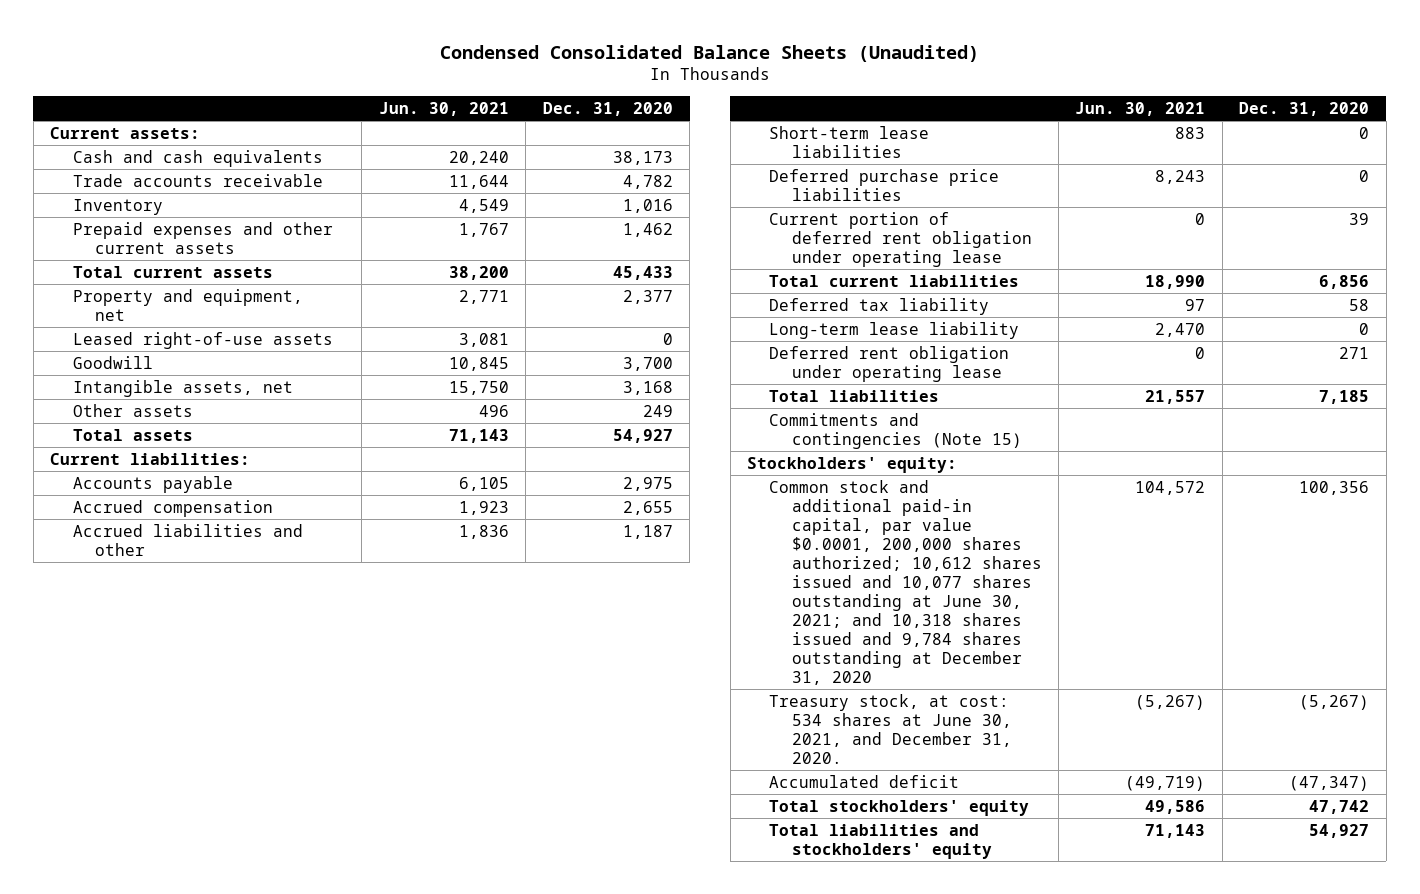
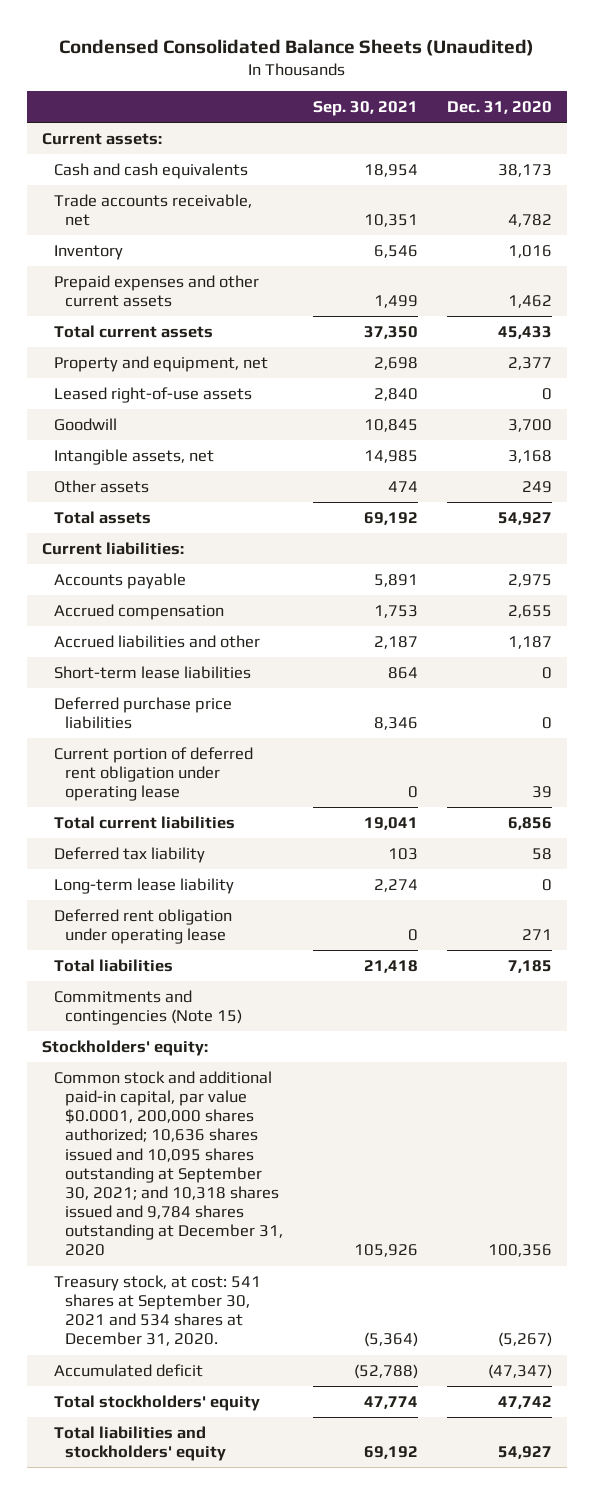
[378,102,509,117] Jun. 30, 2021 -> none
none -> [312,101,418,117] Sep. 30, 2021
[72,173,323,187] Trade accounts receivable -> [53,193,252,227] Trade accounts receivable, net
[769,479,1042,685] Common stock and additional paid-in capital, par value $0.0001, 200,000 shares authorized; 10,612 shares issued and 10,077 shares outstanding at June 30, 2021; and 10,318 shares issued and 9,784 shares outstanding at December 31, 2020 -> [53,1070,284,1257] Common stock and additional paid-in capital, par value $0.0001, 200,000 shares authorized; 10,636 shares issued and 10,095 shares outstanding at September 30, 2021; and 10,318 shares issued and 9,784 shares outstanding at December 31, 2020
[769,693,1012,764] Treasury stock, at cost: 534 shares at June 30, 2021, and December 31, 2020. -> [53,1274,261,1347] Treasury stock, at cost: 541 shares at September 30, 2021 and 534 shares at December 31, 2020.

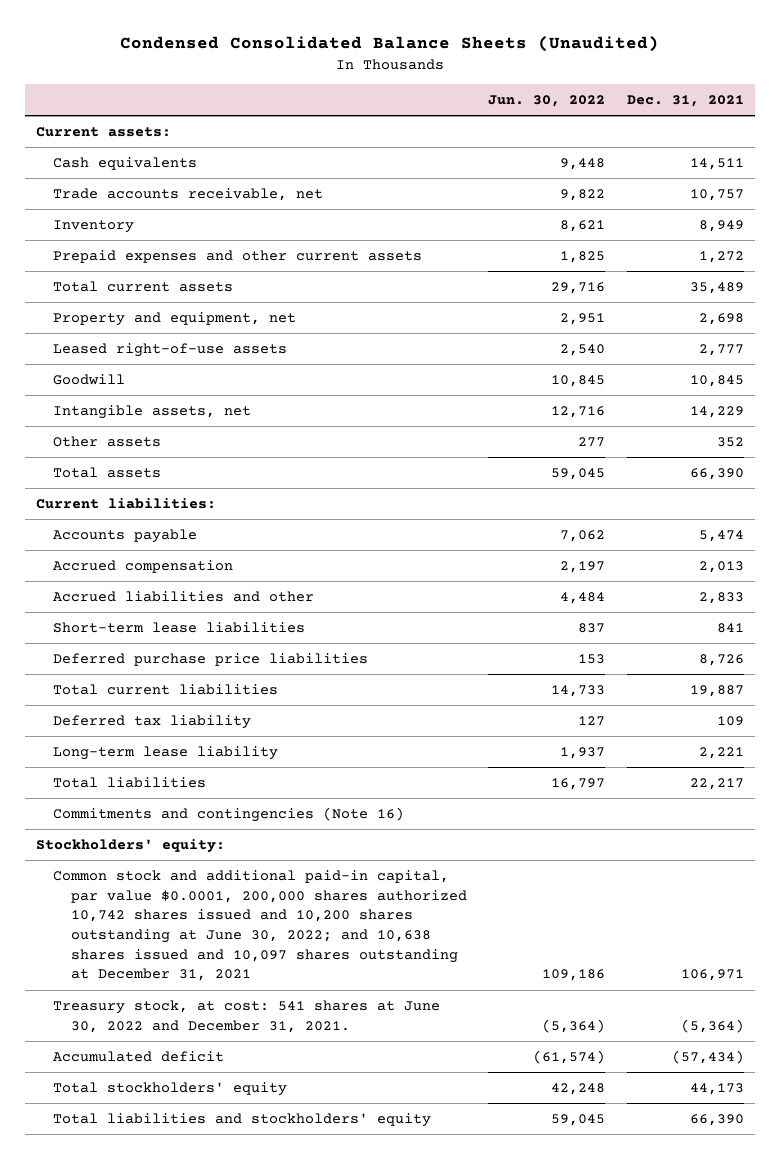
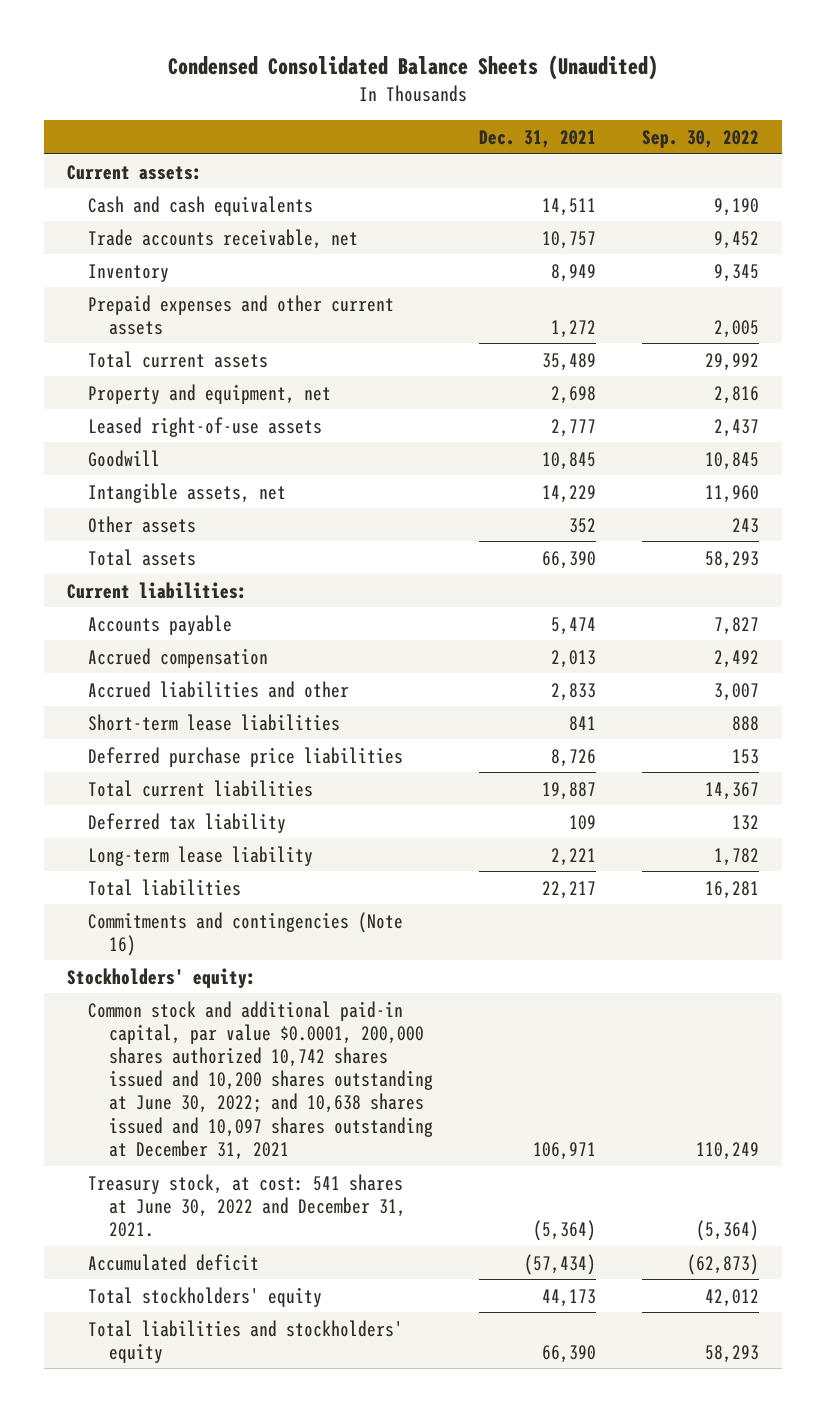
[488,95,606,108] Jun. 30, 2022 -> none
none -> [641,129,759,148] Sep. 30, 2022
[53,157,198,171] Cash equivalents -> [87,195,313,216] Cash and cash equivalents

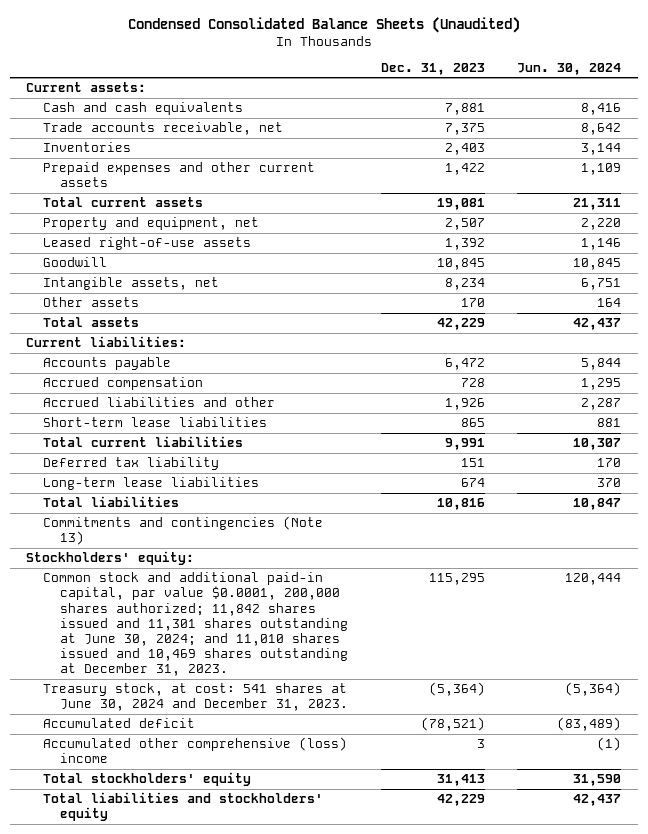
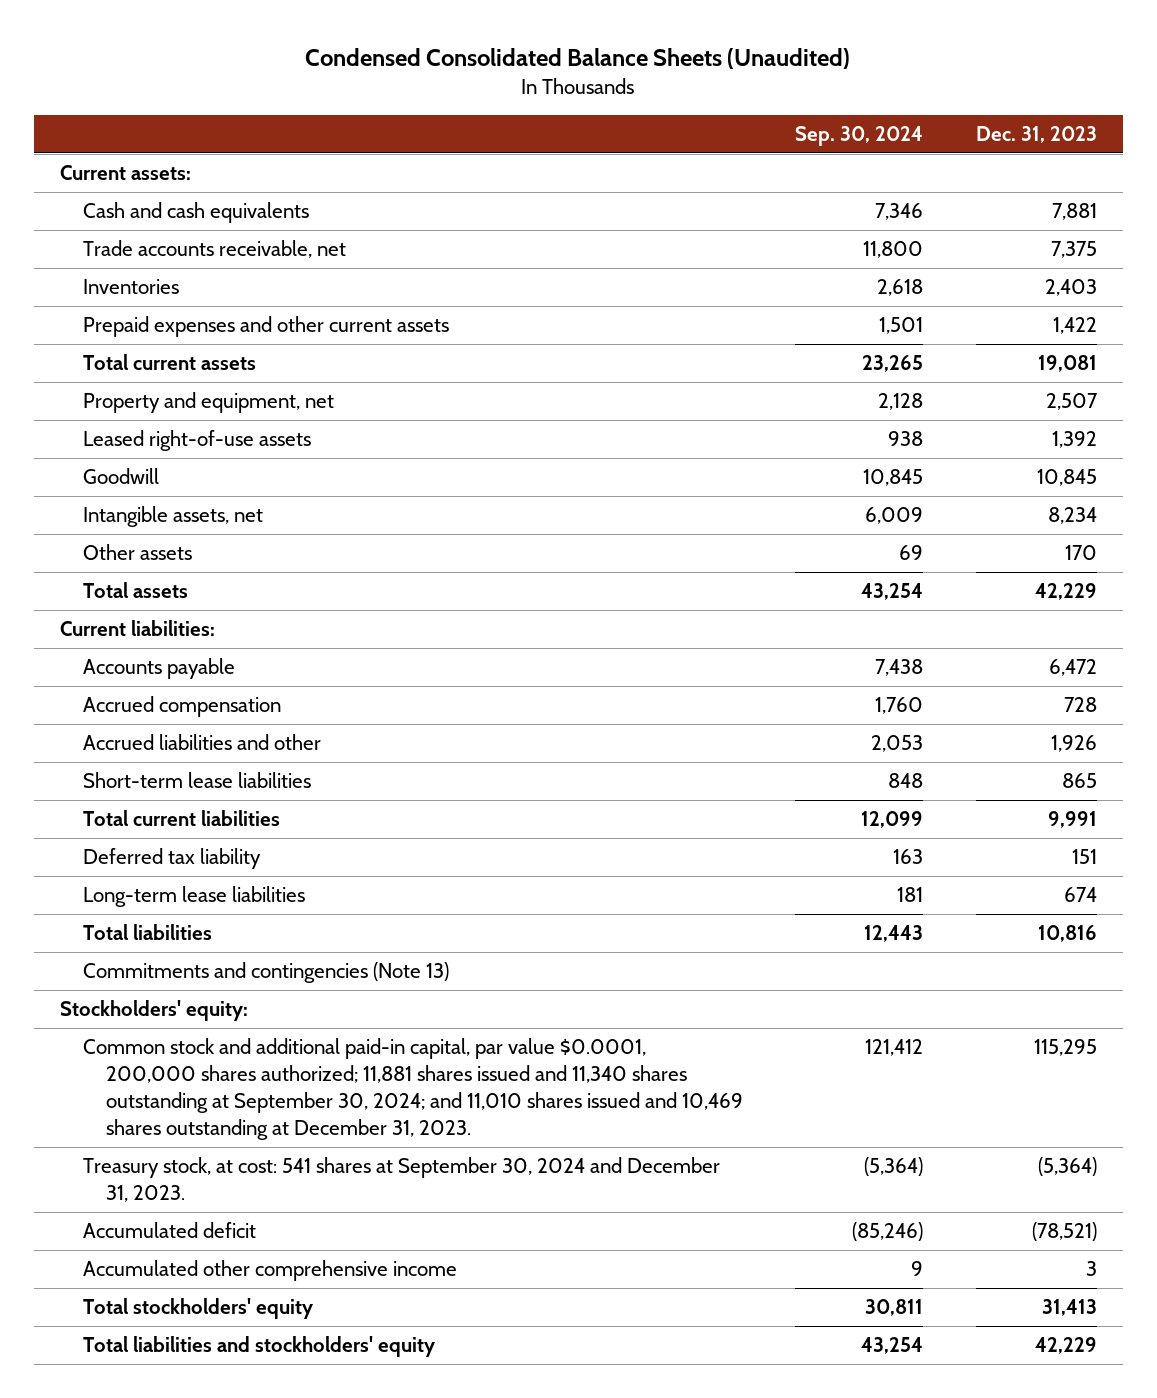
[517,62,622,75] Jun. 30, 2024 -> none
none -> [795,126,924,147] Sep. 30, 2024
[43,572,348,677] Common stock and additional paid-in capital, par value $0.0001, 200,000 shares authorized; 11,842 shares issued and 11,301 shares outstanding at June 30, 2024; and 11,010 shares issued and 10,469 shares outstanding at December 31, 2023. -> [82,1038,743,1140] Common stock and additional paid-in capital, par value $0.0001, 200,000 shares authorized; 11,881 shares issued and 11,340 shares outstanding at September 30, 2024; and 11,010 shares issued and 10,469 shares outstanding at December 31, 2023.
[43,683,348,712] Treasury stock, at cost: 541 shares at June 30, 2024 and December 31, 2023. -> [82,1157,720,1203] Treasury stock, at cost: 541 shares at September 30, 2024 and December 31, 2023.
[43,737,348,764] Accumulated other comprehensive (loss) income -> [82,1260,457,1282] Accumulated other comprehensive income

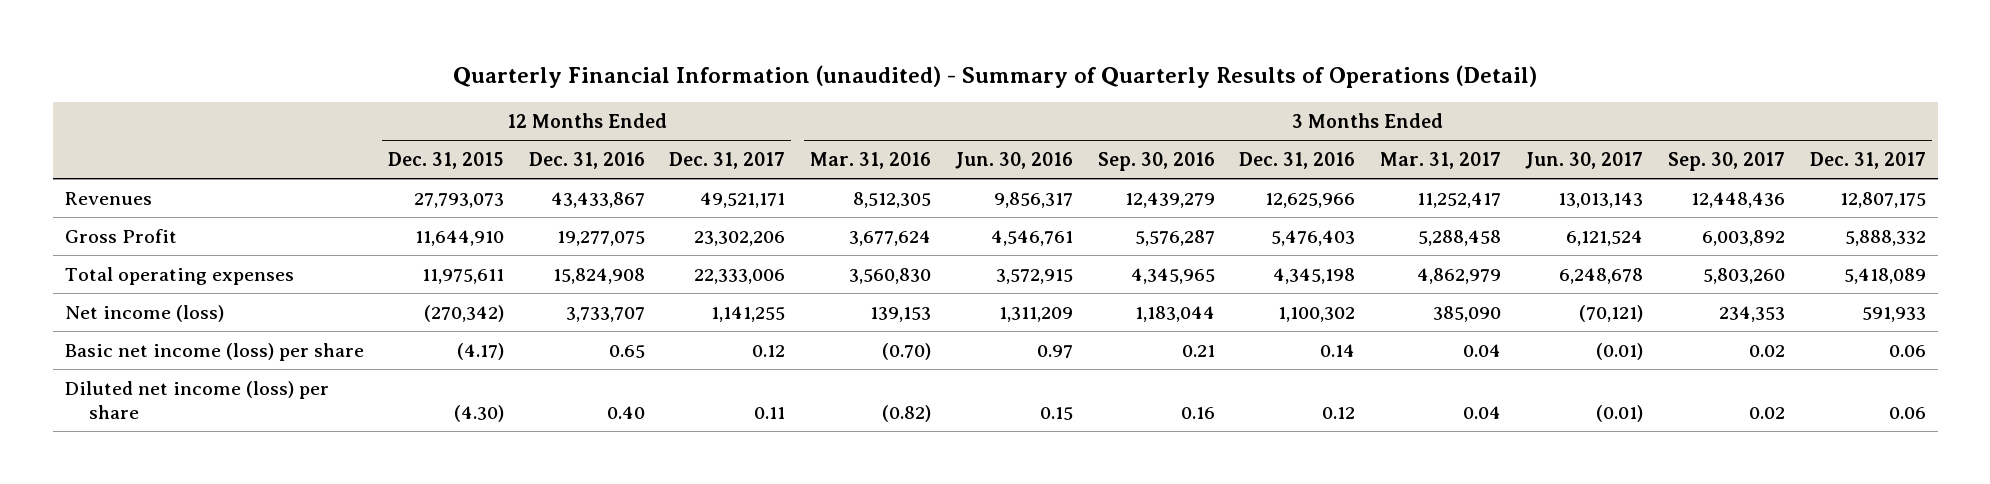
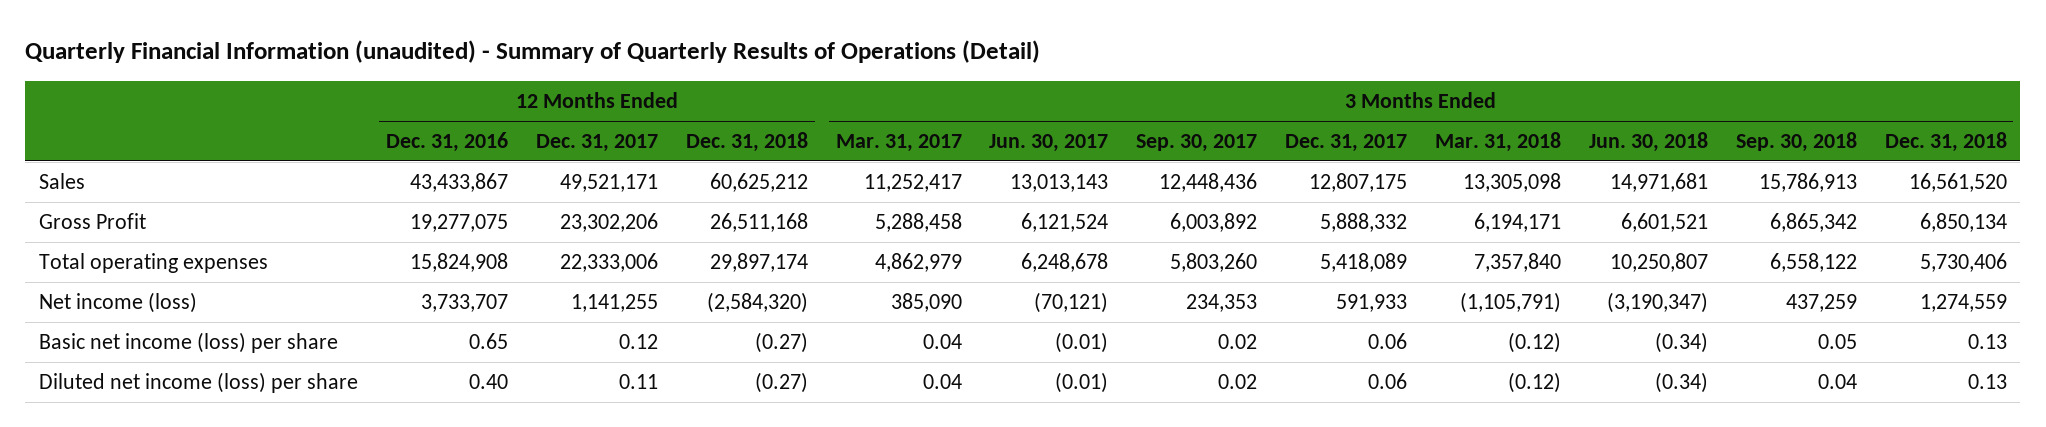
[388,151,505,169] Dec. 31, 2015 -> none
[809,151,931,169] Mar. 31, 2016 -> none
[955,151,1074,169] Jun. 30, 2016 -> none
[1097,151,1215,171] Sep. 30, 2016 -> none
[1239,151,1356,169] Dec. 31, 2016 -> none
none -> [685,132,808,153] Dec. 31, 2018
none -> [1434,132,1561,153] Mar. 31, 2018
none -> [1588,132,1708,153] Jun. 30, 2018
none -> [1735,132,1857,153] Sep. 30, 2018
none -> [1884,132,2007,153] Dec. 31, 2018
[64,191,152,205] Revenues -> [39,172,86,189] Sales

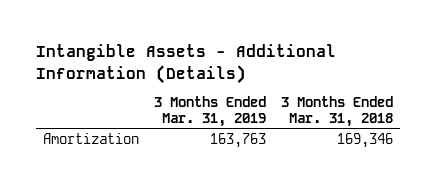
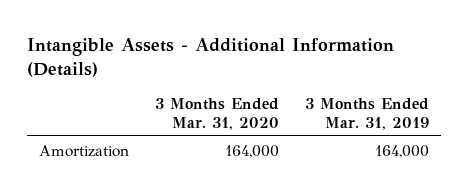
[281,96,394,128] 3 Months Ended Mar. 31, 2018 -> none
none -> [154,97,279,130] 3 Months Ended Mar. 31, 2020
[210,132,267,148] 163,763 -> [374,144,429,158] 164,000

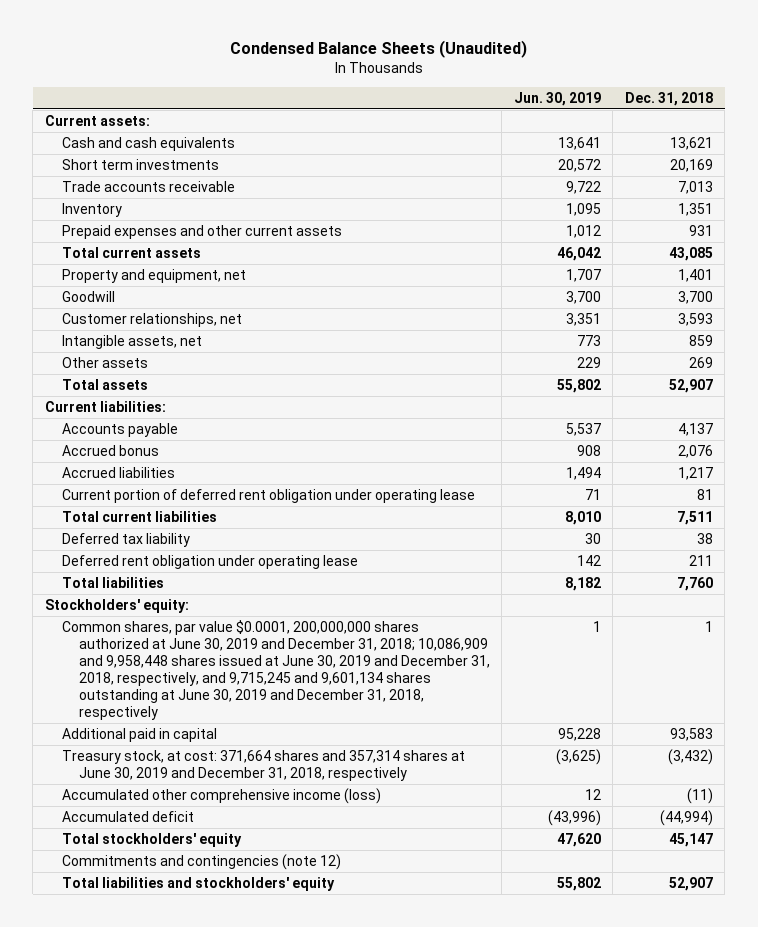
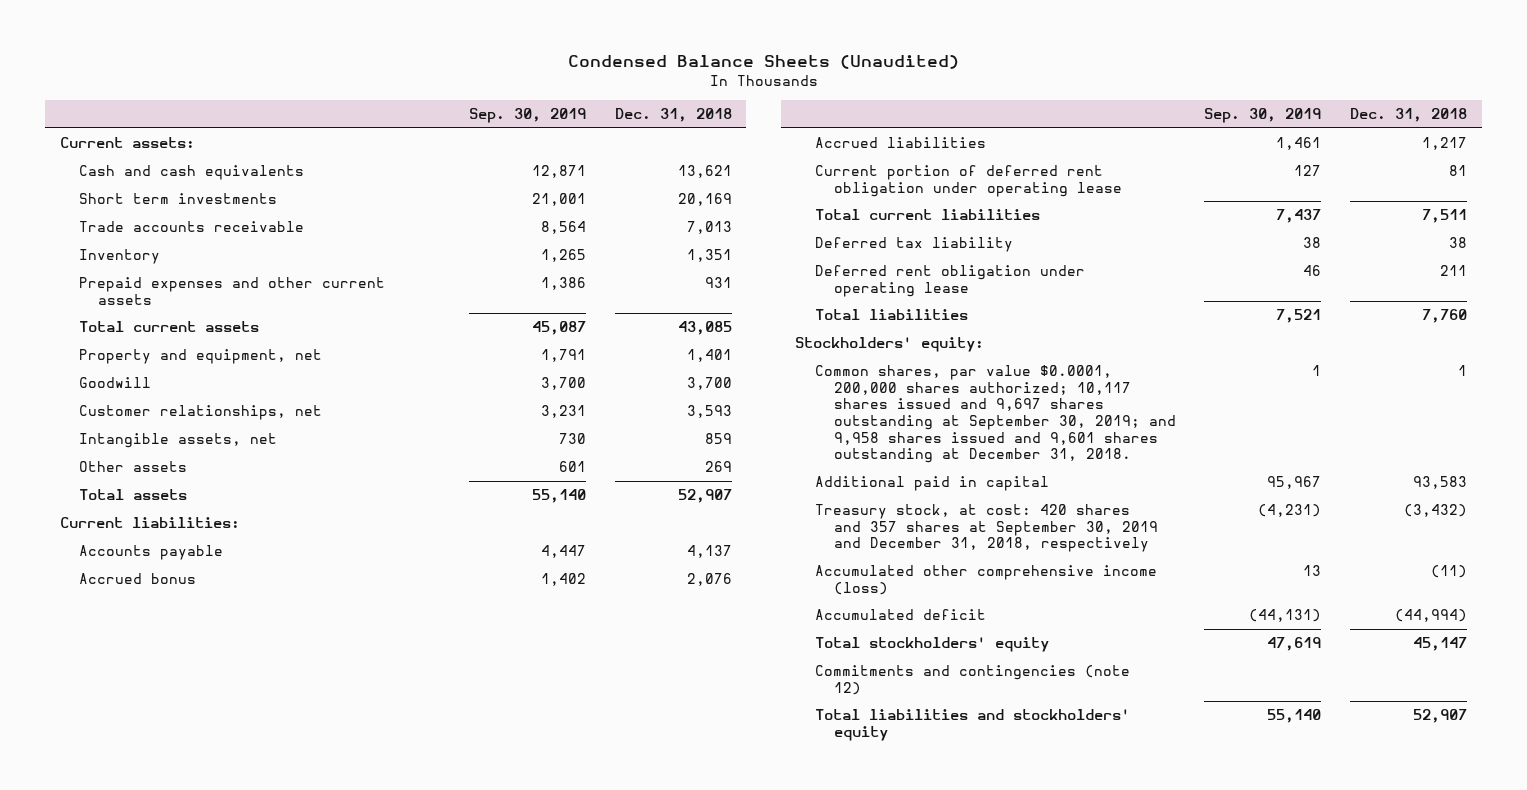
[513,91,601,106] Jun. 30, 2019 -> none
none -> [468,108,586,124] Sep. 30, 2019
[61,619,490,721] Common shares, par value $0.0001, 200,000,000 shares authorized at June 30, 2019 and December 31, 2018; 10,086,909 and 9,958,448 shares issued at June 30, 2019 and December 31, 2018, respectively, and 9,715,245 and 9,601,134 shares outstanding at June 30, 2019 and December 31, 2018, respectively -> [814,365,1176,464] Common shares, par value $0.0001, 200,000 shares authorized; 10,117 shares issued and 9,697 shares outstanding at September 30, 2019; and 9,958 shares issued and 9,601 shares outstanding at December 31, 2018.
[61,749,465,781] Treasury stock, at cost: 371,664 shares and 357,314 shares at June 30, 2019 and December 31, 2018, respectively -> [814,504,1158,553] Treasury stock, at cost: 420 shares and 357 shares at September 30, 2019 and December 31, 2018, respectively

